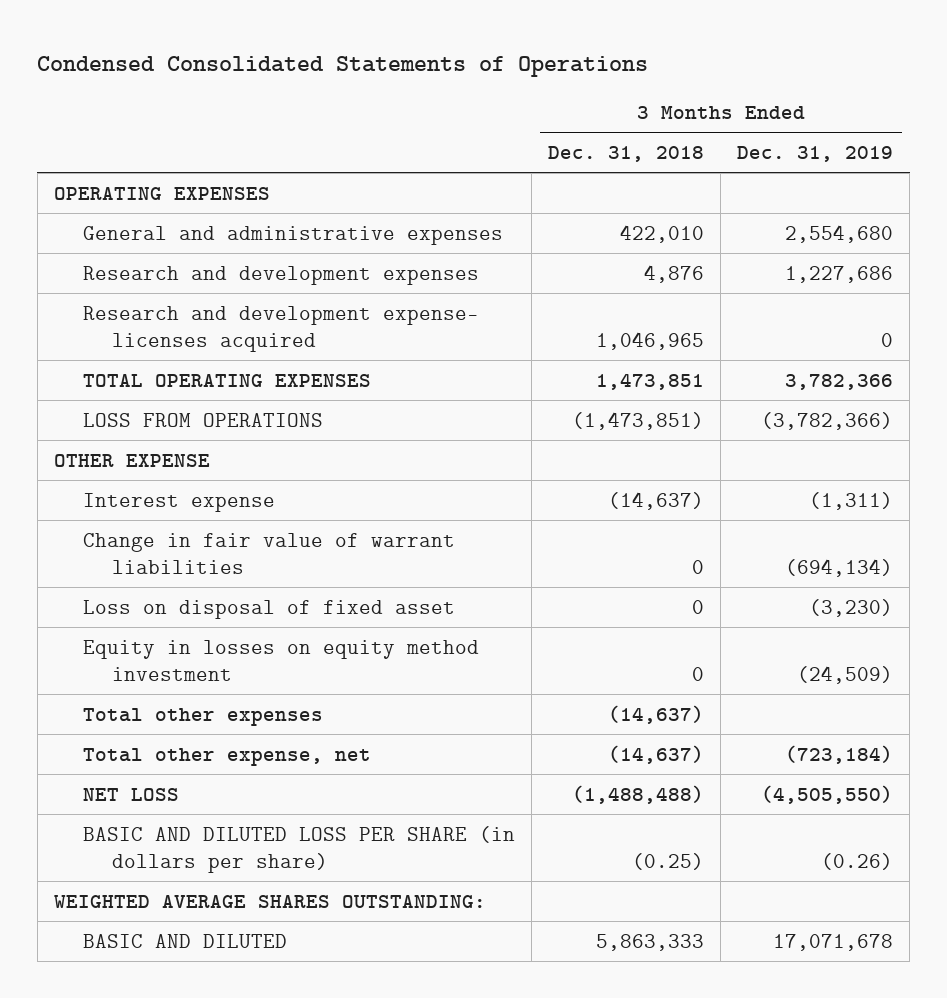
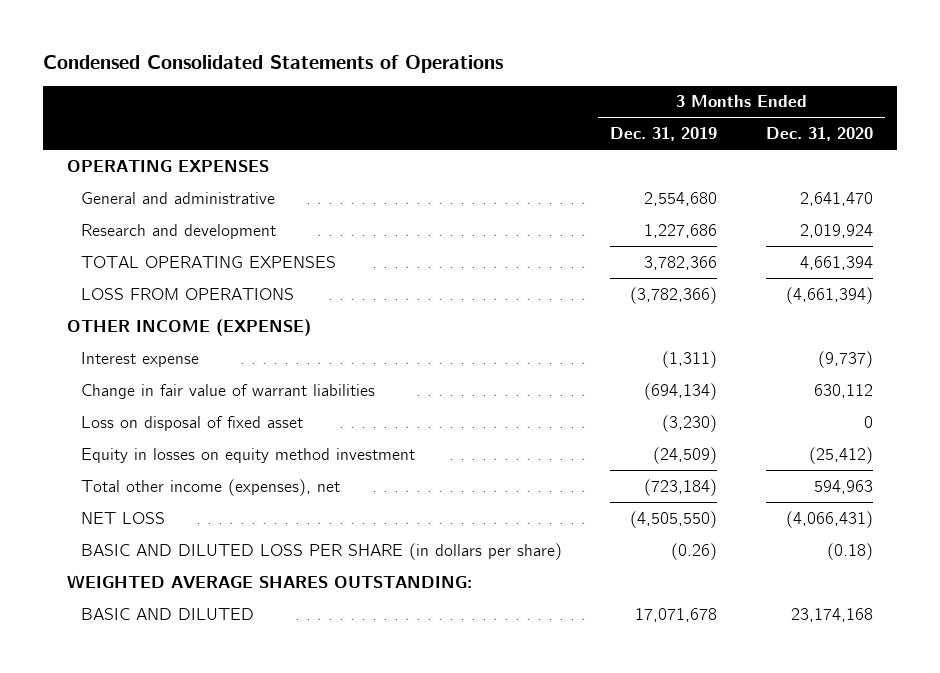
[548,145,705,162] Dec. 31, 2018 -> none
none -> [765,127,873,142] Dec. 31, 2020
[82,305,479,352] Research and development expense- licenses acquired -> none
[82,225,503,245] General and administrative expenses -> [80,191,275,204] General and administrative
[82,265,479,285] Research and development expenses -> [80,223,276,239] Research and development
[53,453,210,467] OTHER EXPENSE -> [66,318,311,336] OTHER INCOME (EXPENSE)
[82,707,323,726] Total other expenses -> none
[82,747,371,766] Total other expense, net -> [80,478,340,496] Total other income (expenses), net

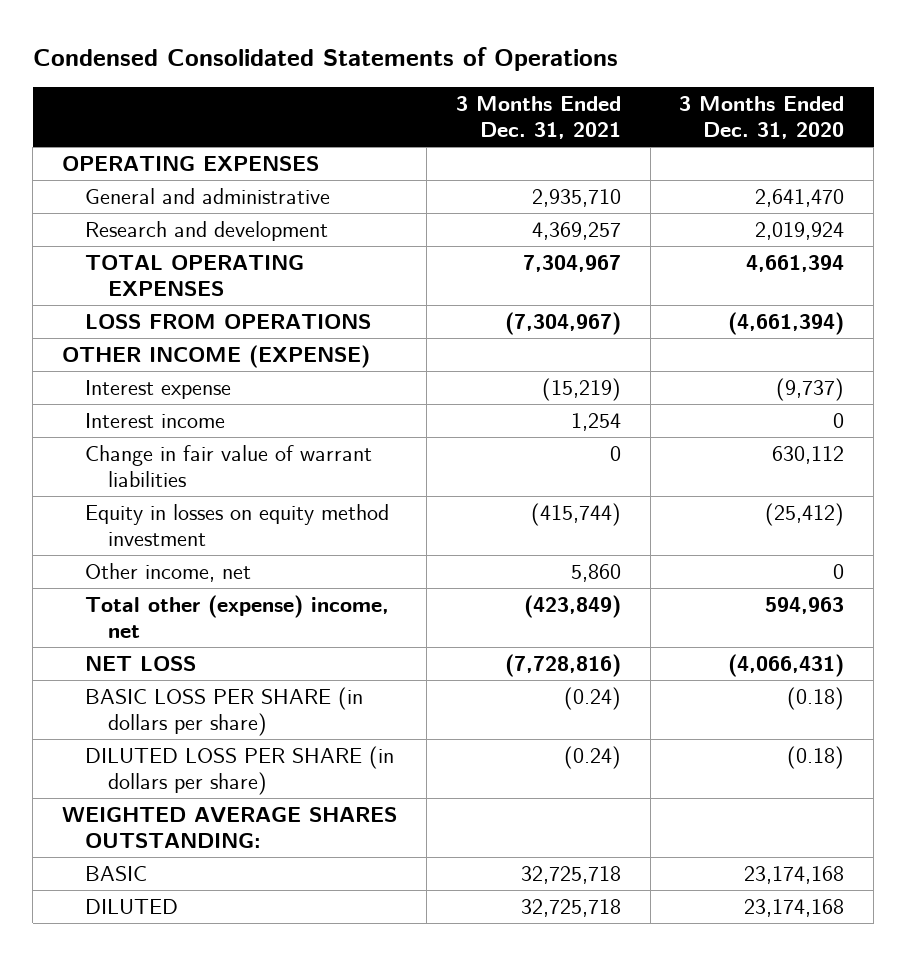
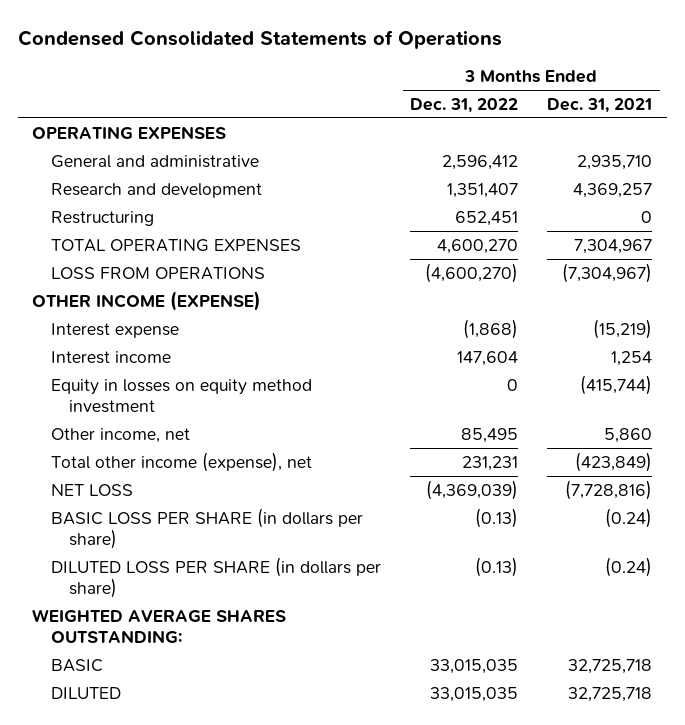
[679,95,845,139] 3 Months Ended Dec. 31, 2020 -> none
none -> [409,97,518,113] Dec. 31, 2022
none -> [50,210,154,226] Restructuring
[84,445,372,487] Change in fair value of warrant liabilities -> none
[84,595,389,638] Total other (expense) income, net -> [50,451,312,472] Total other income (expense), net

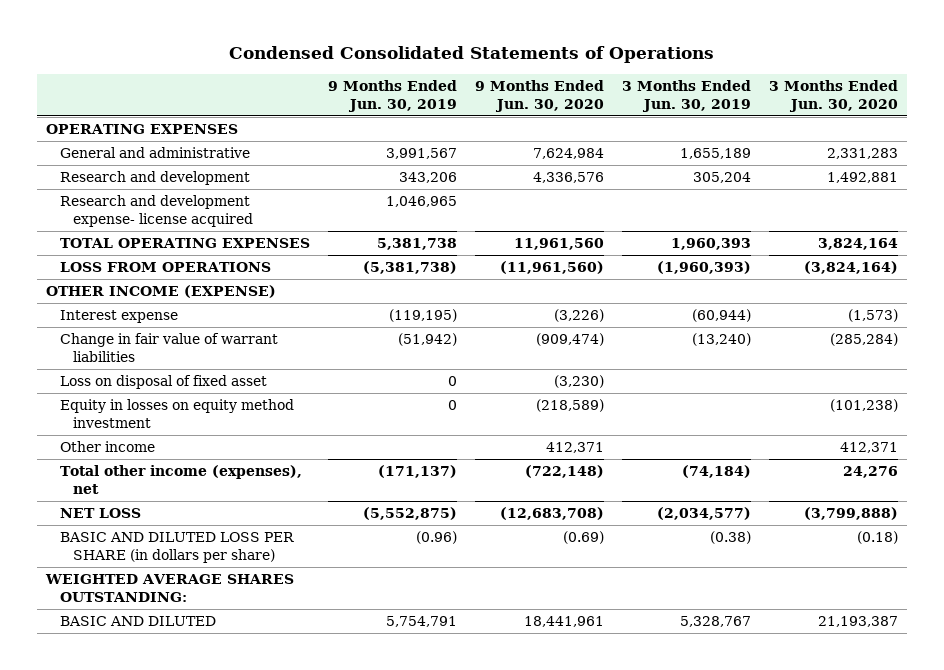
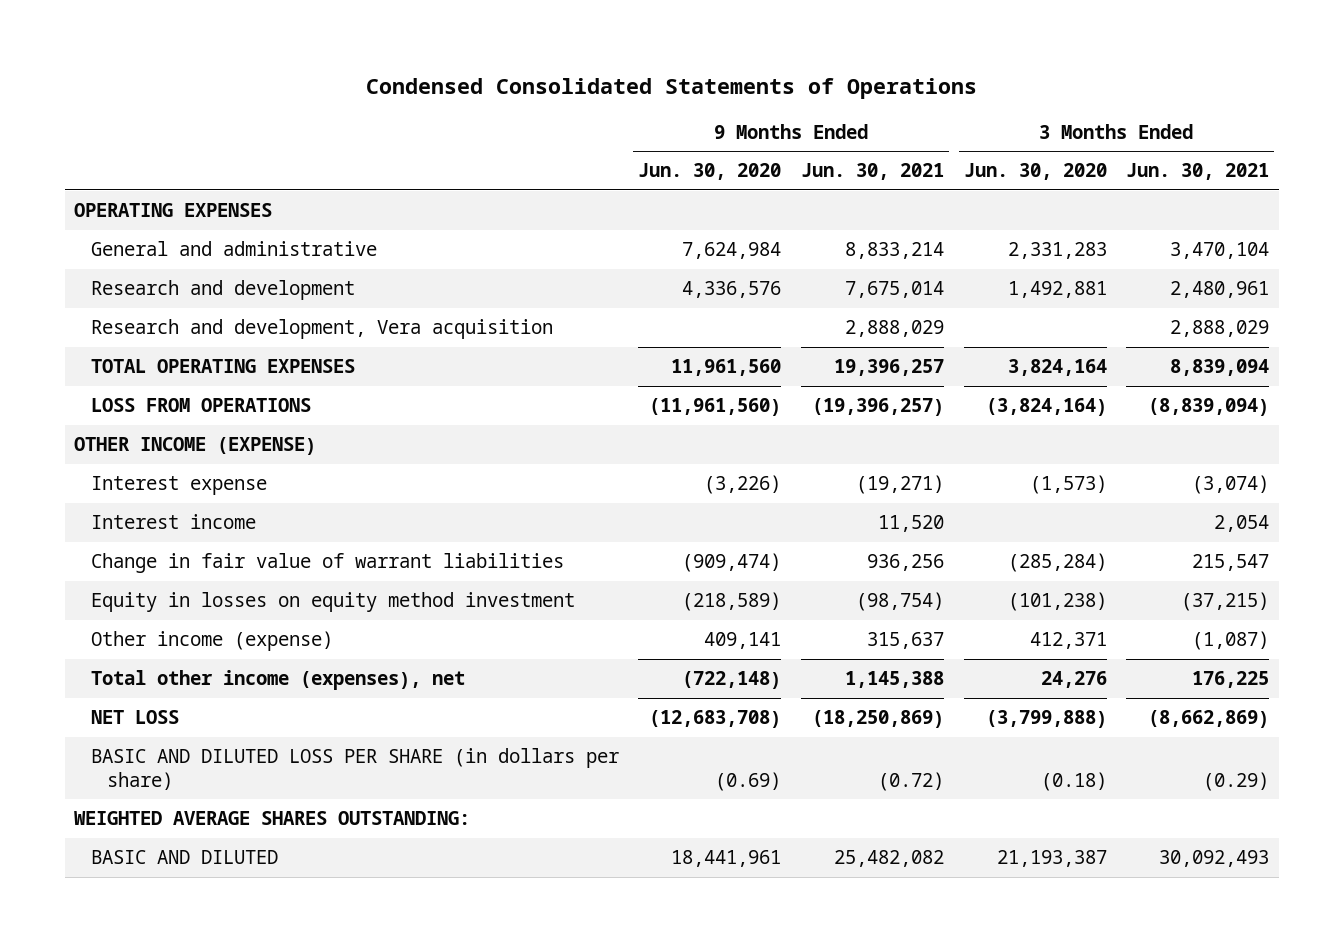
[327,79,457,112] 9 Months Ended Jun. 30, 2019 -> none
[621,79,751,112] 3 Months Ended Jun. 30, 2019 -> none
none -> [800,163,944,181] Jun. 30, 2021
none -> [1126,163,1270,181] Jun. 30, 2021
[59,195,253,228] Research and development expense- license acquired -> none
none -> [90,319,553,340] Research and development, Vera acquisition
none -> [90,514,256,530] Interest income
[59,375,267,390] Loss on disposal of fixed asset -> none
[59,441,155,453] Other income -> [90,631,333,652] Other income (expense)
[545,442,604,454] 412,371 -> [704,632,782,650] 409,141

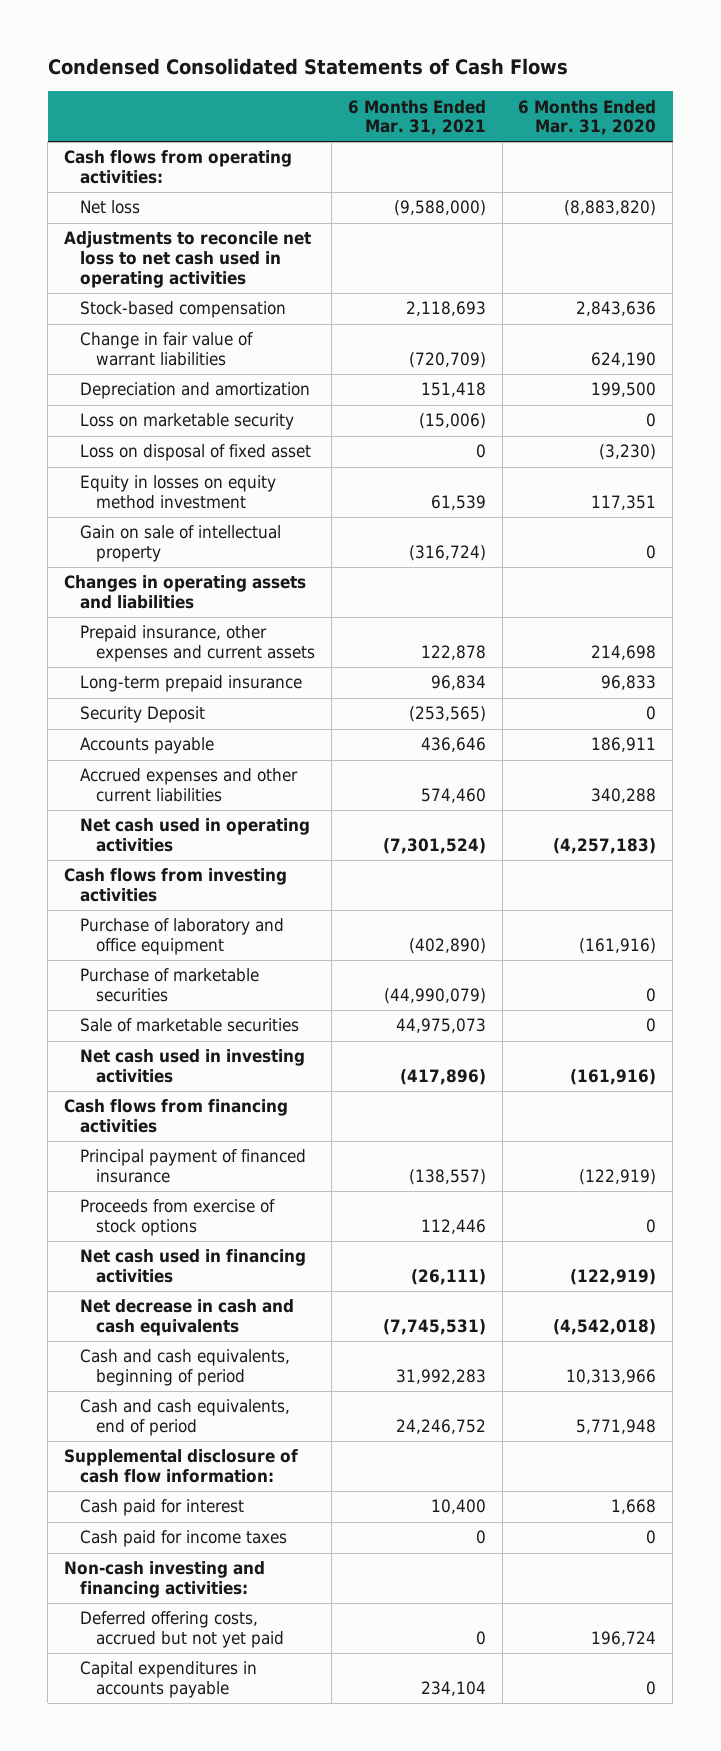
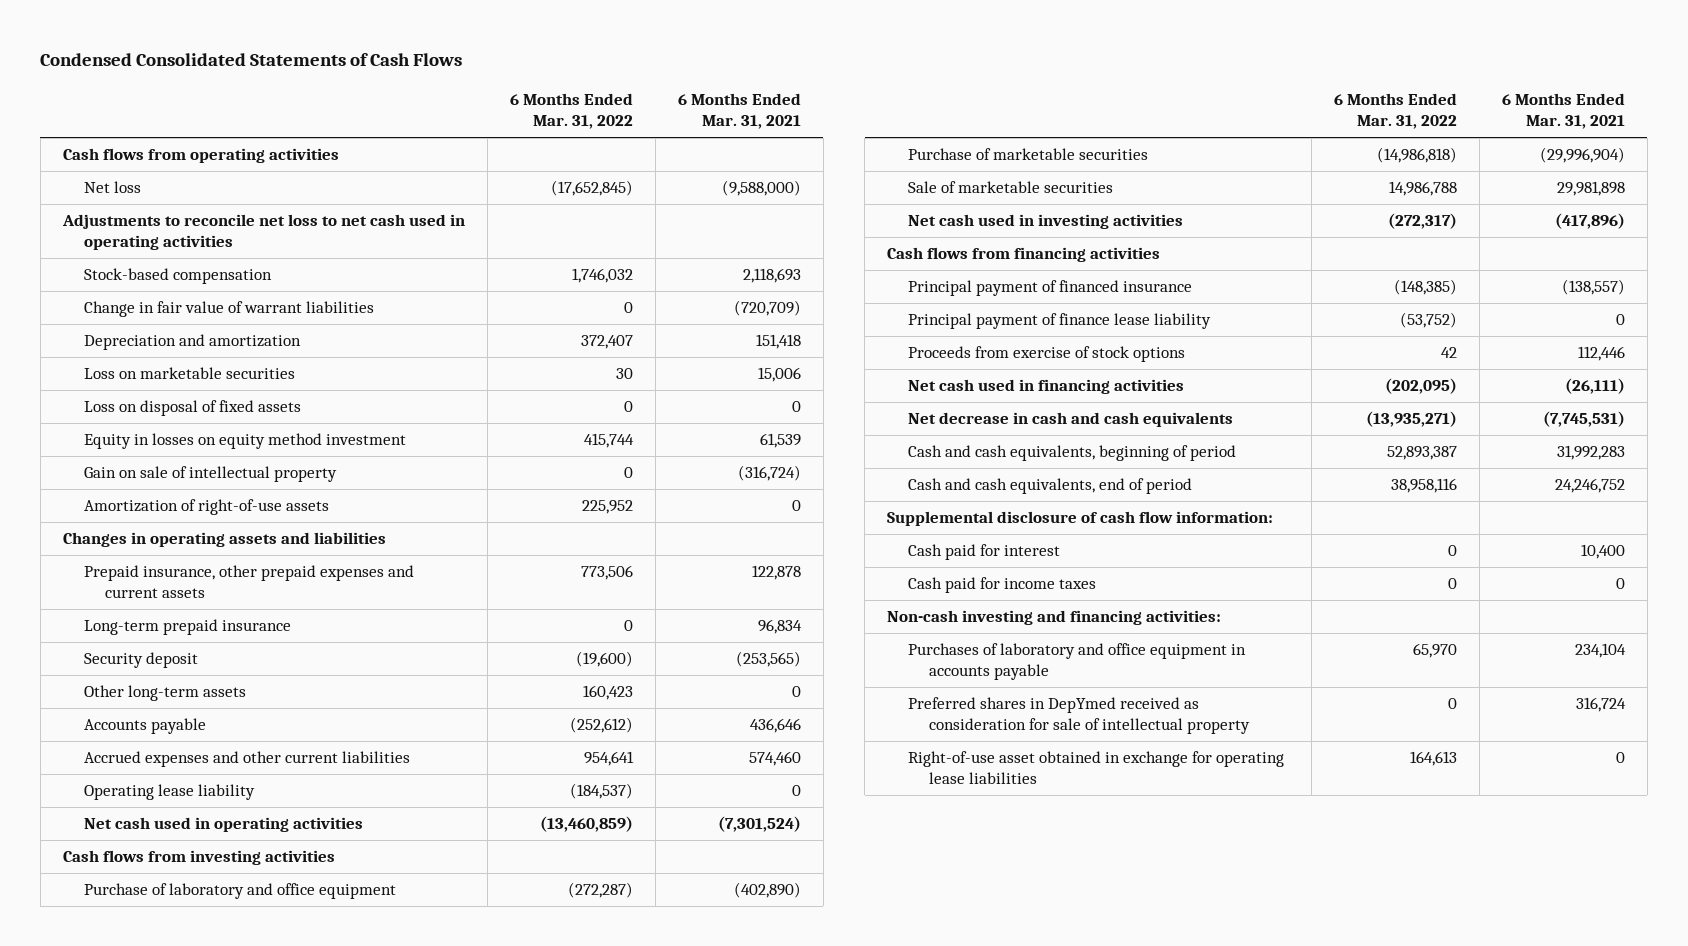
[518,99,657,136] 6 Months Ended Mar. 31, 2020 -> none
none -> [509,93,633,130] 6 Months Ended Mar. 31, 2022
[64,150,293,185] Cash flows from operating activities: -> [62,148,339,164] Cash flows from operating activities
[80,413,295,431] Loss on marketable security -> [83,367,295,380] Loss on marketable securities
[418,413,486,430] (15,006) -> [757,367,801,383] 15,006
[80,444,312,462] Loss on disposal of fixed asset -> [83,400,301,417] Loss on disposal of fixed assets
none -> [83,499,329,516] Amortization of right-of-use assets
[80,625,315,663] Prepaid insurance, other expenses and current assets -> [83,565,414,599] Prepaid insurance, other prepaid expenses and current assets
[80,706,206,724] Security Deposit -> [83,652,198,669] Security deposit
none -> [83,685,246,702] Other long-term assets
none -> [83,784,255,801] Operating lease liability
[383,988,486,1005] (44,990,079) -> [1539,147,1625,164] (29,996,904)
[395,1018,486,1034] 44,975,073 -> [1556,181,1625,197] 29,981,898
none -> [907,313,1211,330] Principal payment of finance lease liability
[80,1611,284,1649] Deferred offering costs, accrued but not yet paid -> none
[80,1661,258,1699] Capital expenditures in accounts payable -> [907,643,1246,681] Purchases of laboratory and office equipment in accounts payable
none -> [907,697,1250,735] Preferred shares in DepYmed received as consideration for sale of intellectual property
none -> [907,751,1284,785] Right-of-use asset obtained in exchange for operating lease liabilities

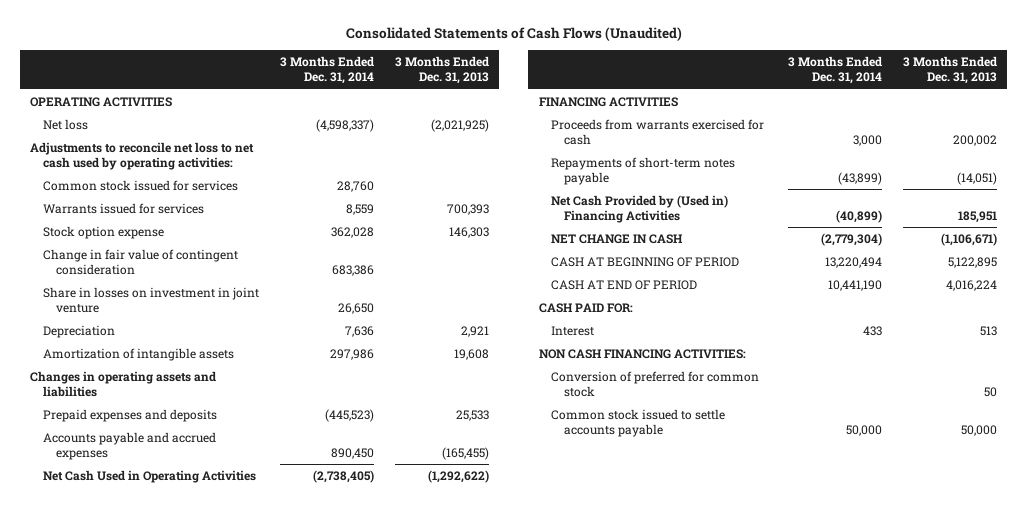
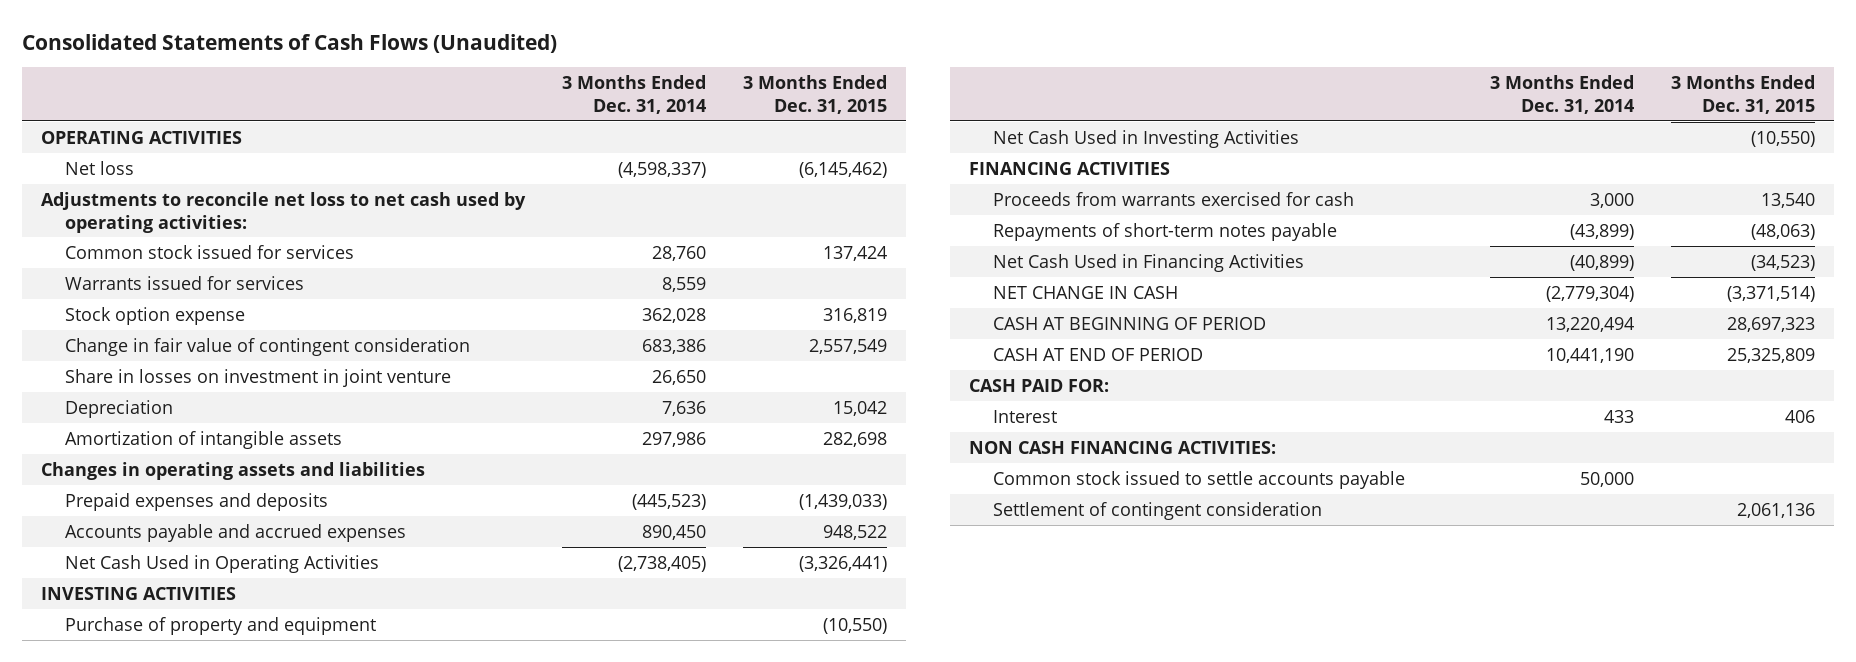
[394,56,489,85] 3 Months Ended Dec. 31, 2013 -> none
none -> [743,75,888,114] 3 Months Ended Dec. 31, 2015
none -> [40,586,236,600] INVESTING ACTIVITIES
none -> [65,616,377,635] Purchase of property and equipment
none -> [993,129,1300,148] Net Cash Used in Investing Activities
[551,194,729,224] Net Cash Provided by (Used in) Financing Activities -> [993,253,1305,272] Net Cash Used in Financing Activities
[551,370,760,398] Conversion of preferred for common stock -> none
none -> [993,501,1323,520] Settlement of contingent consideration

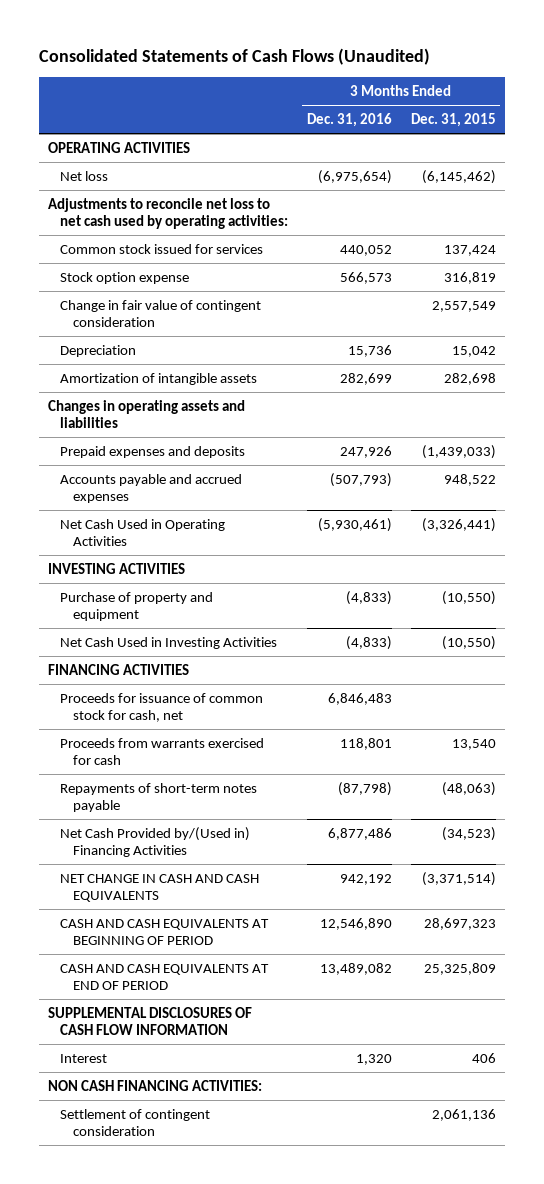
[561,75,706,114] 3 Months Ended Dec. 31, 2014 -> none
none -> [307,113,393,128] Dec. 31, 2016
[65,275,305,290] Warrants issued for services -> none
[65,368,452,387] Share in losses on investment in joint venture -> none
none -> [60,692,264,723] Proceeds for issuance of common stock for cash, net
[968,378,1109,392] CASH PAID FOR: -> none
[993,253,1305,272] Net Cash Used in Financing Activities -> [60,826,251,858] Net Cash Provided by/(Used in) Financing Activities
[993,285,1179,299] NET CHANGE IN CASH -> [60,873,260,903] NET CHANGE IN CASH AND CASH EQUIVALENTS
[993,316,1267,330] CASH AT BEGINNING OF PERIOD -> [60,918,270,946] CASH AND CASH EQUIVALENTS AT BEGINNING OF PERIOD
[993,347,1204,361] CASH AT END OF PERIOD -> [60,963,270,991] CASH AND CASH EQUIVALENTS AT END OF PERIOD
none -> [48,1006,253,1036] SUPPLEMENTAL DISCLOSURES OF CASH FLOW INFORMATION
[993,470,1406,489] Common stock issued to settle accounts payable -> none

